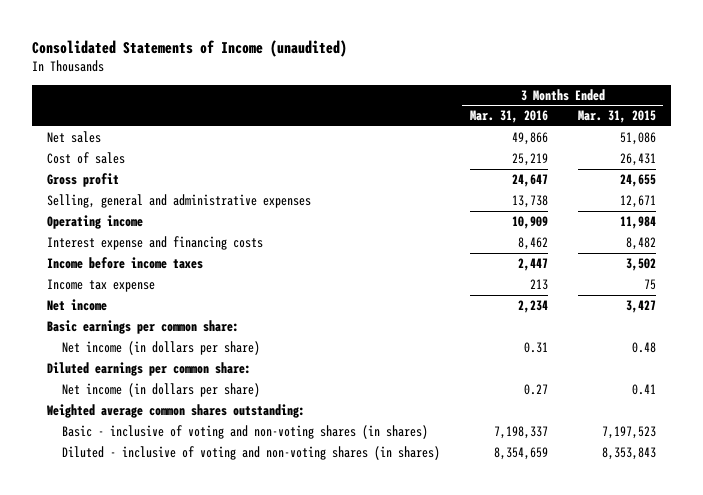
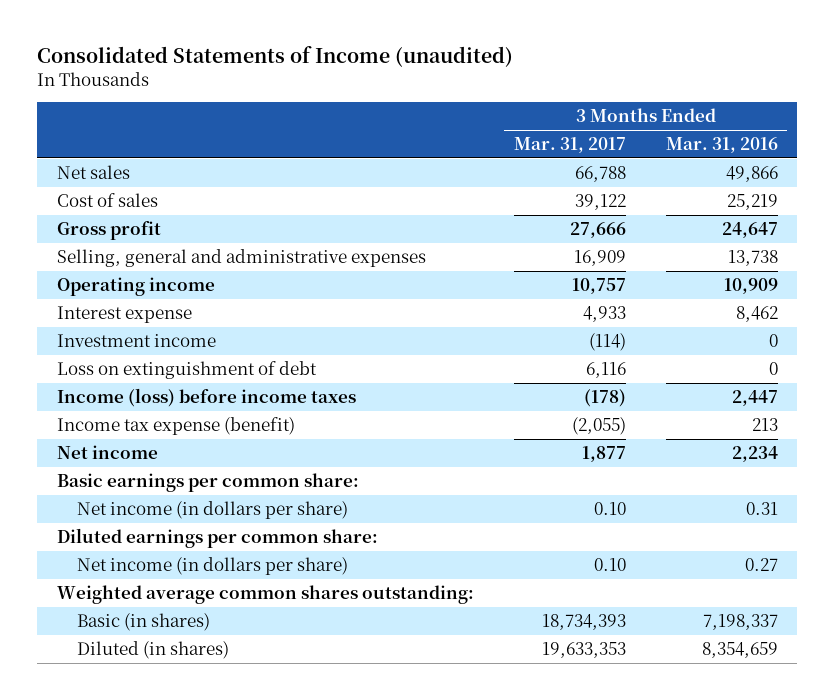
[577,110,656,124] Mar. 31, 2015 -> none
none -> [513,137,626,154] Mar. 31, 2017
[47,235,264,250] Interest expense and financing costs -> [56,305,192,323] Interest expense
none -> [56,333,216,347] Investment income
none -> [56,360,317,379] Loss on extinguishment of debt
[47,256,204,269] Income before income taxes -> [56,387,356,407] Income (loss) before income taxes
[47,278,156,292] Income tax expense -> [56,416,295,435] Income tax expense (benefit)
[61,424,428,439] Basic - inclusive of voting and non-voting shares (in shares) -> [77,612,211,631] Basic (in shares)
[61,445,440,460] Diluted - inclusive of voting and non-voting shares (in shares) -> [77,640,230,659] Diluted (in shares)

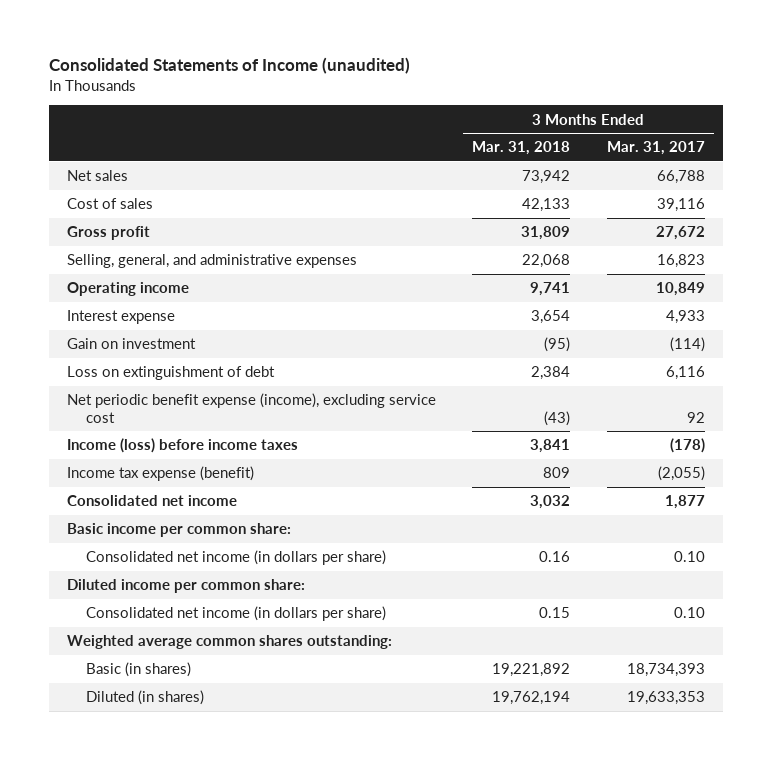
[665,137,778,154] Mar. 31, 2016 -> none
none -> [472,141,571,156] Mar. 31, 2018
[574,193,626,210] 39,122 -> [656,198,705,213] 39,116
[569,221,626,238] 27,666 -> [655,226,705,241] 27,672
[56,248,426,267] Selling, general and administrative expenses -> [67,254,358,269] Selling, general, and administrative expenses
[573,249,626,266] 16,909 -> [656,254,705,269] 16,823
[571,277,626,294] 10,757 -> [655,282,705,297] 10,849
[56,333,216,347] Investment income -> [67,338,197,350] Gain on investment
none -> [67,393,437,423] Net periodic benefit expense (income), excluding service cost
[56,444,158,459] Net income -> [67,495,238,507] Consolidated net income
[56,472,359,492] Basic earnings per common share: -> [67,523,292,538] Basic income per common share:
[77,500,349,519] Net income (in dollars per share) -> [86,550,387,566] Consolidated net income (in dollars per share)
[56,527,378,548] Diluted earnings per common share: -> [67,579,306,594] Diluted income per common share:
[77,556,349,575] Net income (in dollars per share) -> [86,606,387,622] Consolidated net income (in dollars per share)

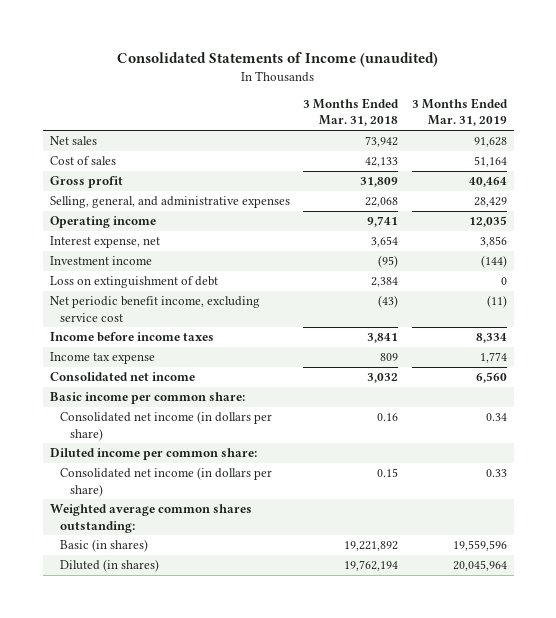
[606,141,705,156] Mar. 31, 2017 -> none
none -> [411,98,508,127] 3 Months Ended Mar. 31, 2019
[67,310,176,325] Interest expense -> [49,236,160,249] Interest expense, net
[67,338,197,350] Gain on investment -> [49,256,152,266] Investment income
[67,393,437,423] Net periodic benefit expense (income), excluding service cost -> [49,296,260,322] Net periodic benefit income, excluding service cost
[67,438,299,454] Income (loss) before income taxes -> [49,332,214,343] Income before income taxes
[67,466,255,482] Income tax expense (benefit) -> [49,352,155,365] Income tax expense

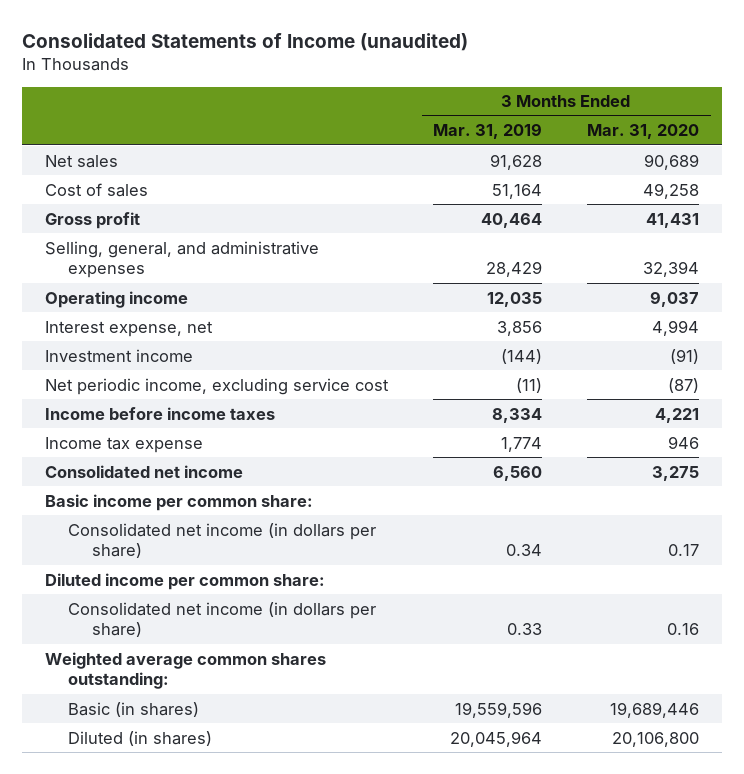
[303,98,400,127] 3 Months Ended Mar. 31, 2018 -> none
none -> [587,124,700,140] Mar. 31, 2020
[49,276,218,289] Loss on extinguishment of debt -> none
[49,296,260,322] Net periodic benefit income, excluding service cost -> [45,377,390,395] Net periodic income, excluding service cost

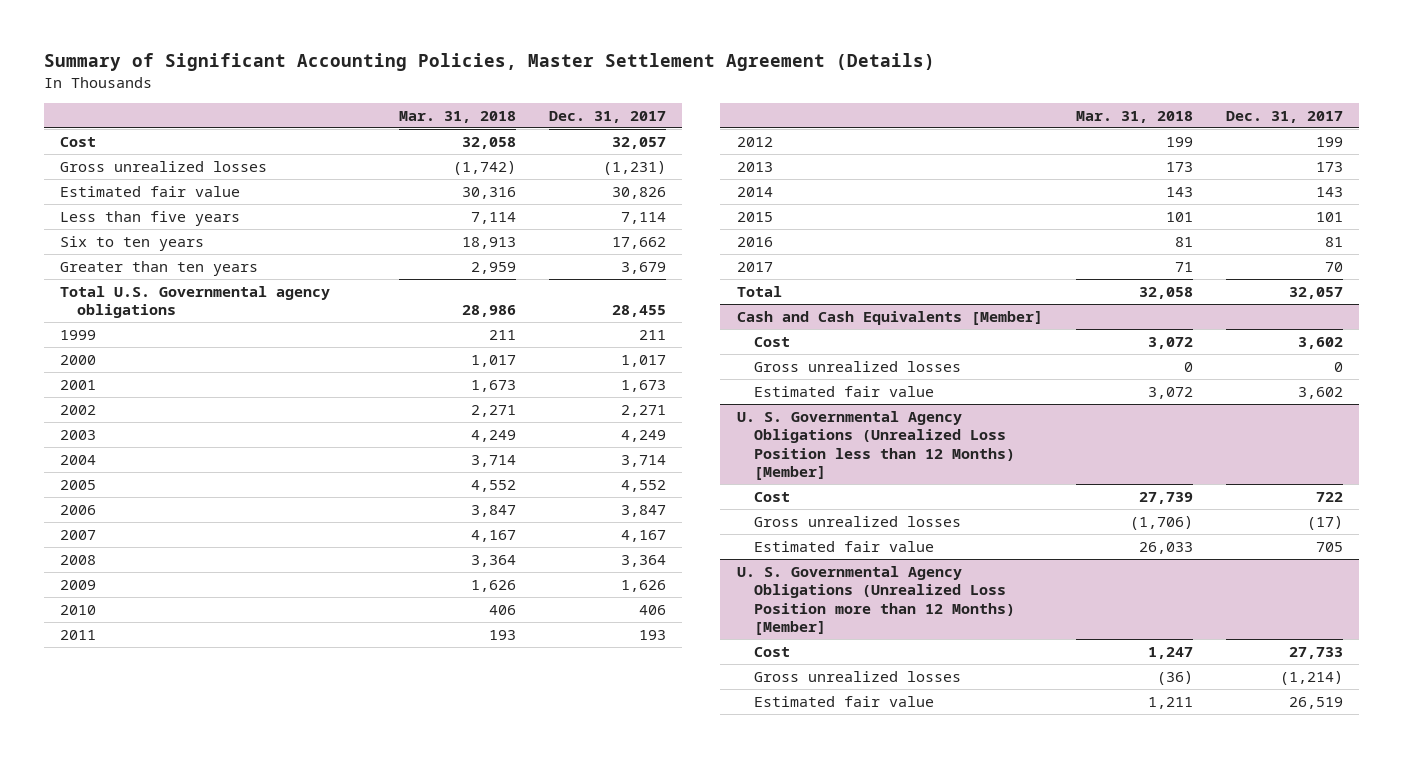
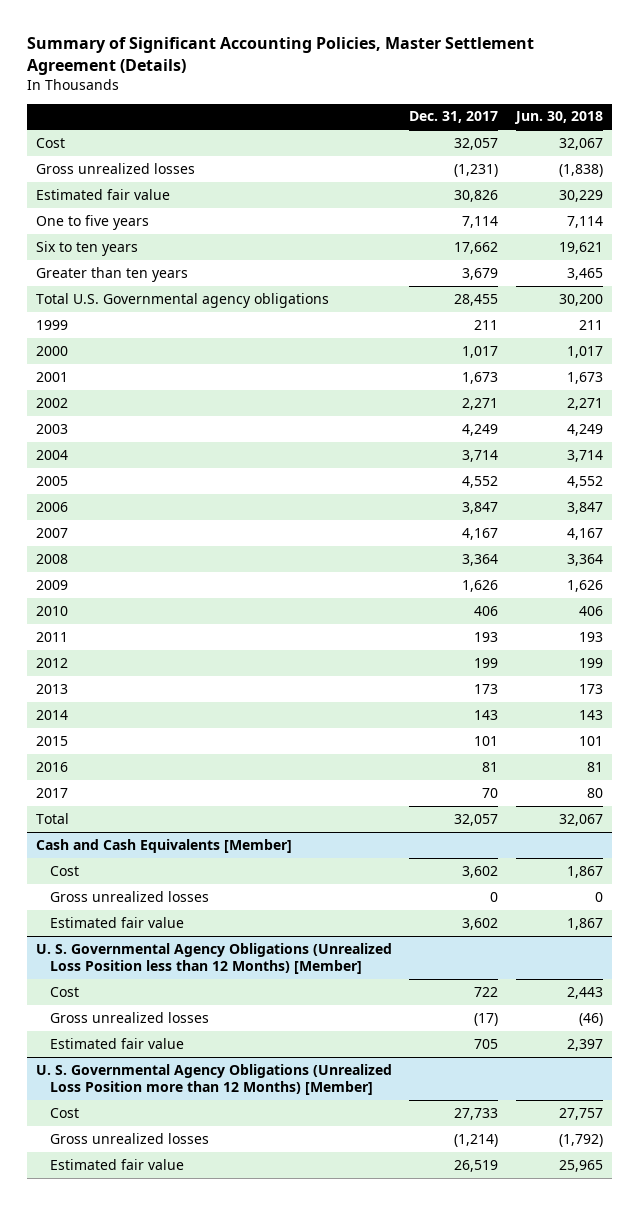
[398,110,516,123] Mar. 31, 2018 -> none
none -> [513,111,603,125] Jun. 30, 2018
[59,210,240,226] Less than five years -> [35,214,149,230] One to five years

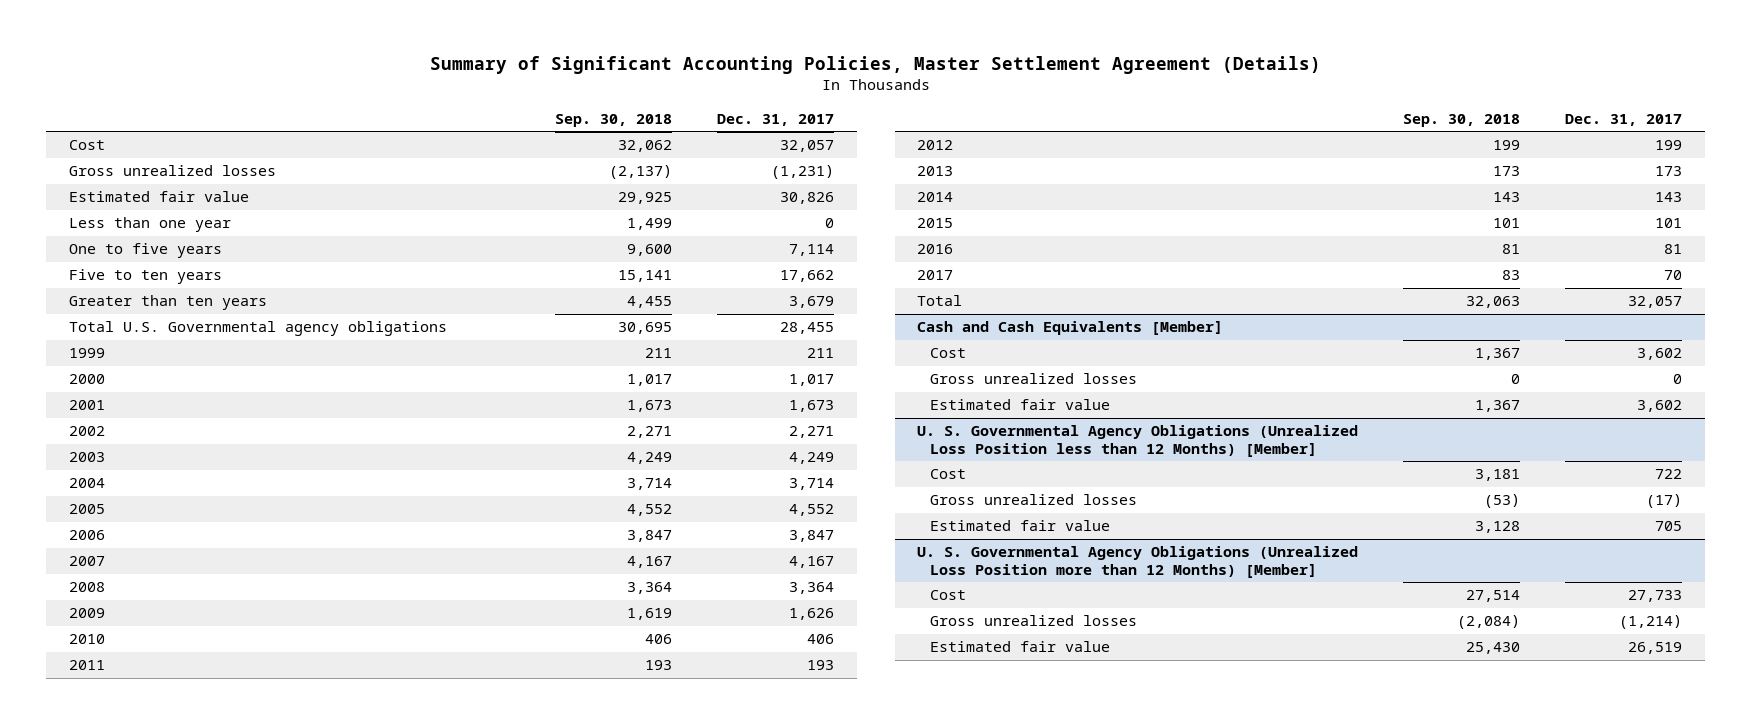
[513,111,603,125] Jun. 30, 2018 -> none
none -> [555,113,673,127] Sep. 30, 2018
none -> [68,217,231,233] Less than one year
[35,240,138,256] Six to ten years -> [68,269,222,285] Five to ten years

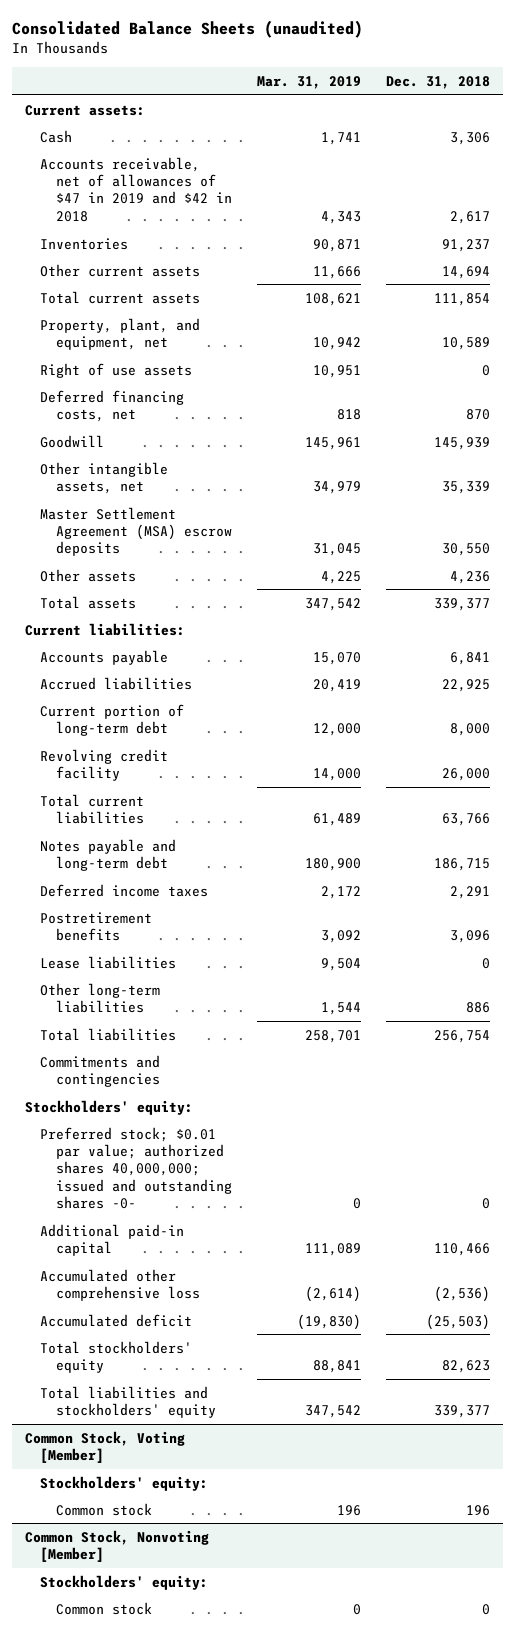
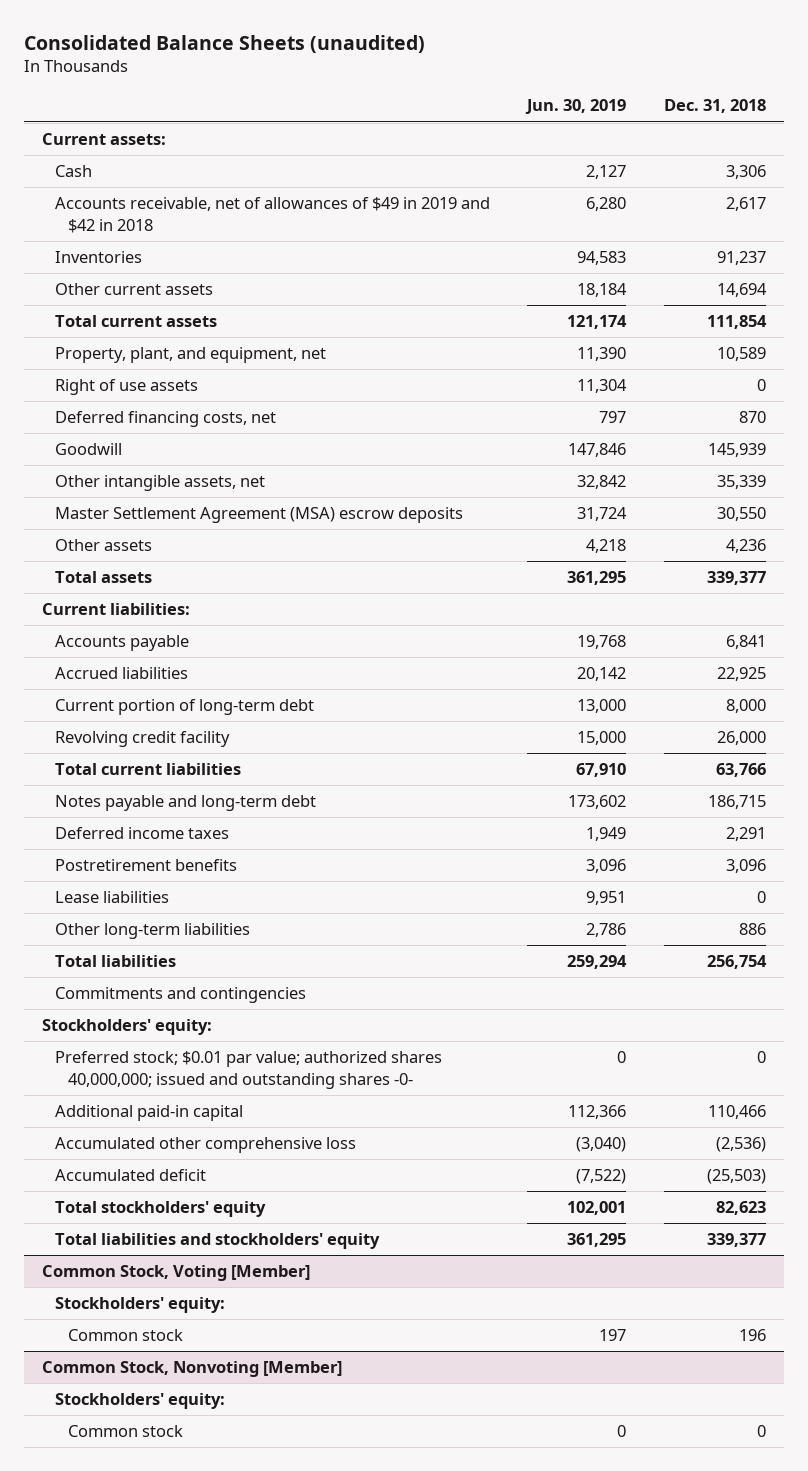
[257,75,362,89] Mar. 31, 2019 -> none
none -> [525,99,627,115] Jun. 30, 2019
[40,156,233,222] Accounts receivable, net of allowances of $47 in 2019 and $42 in 2018 -> [55,197,491,233] Accounts receivable, net of allowances of $49 in 2019 and $42 in 2018

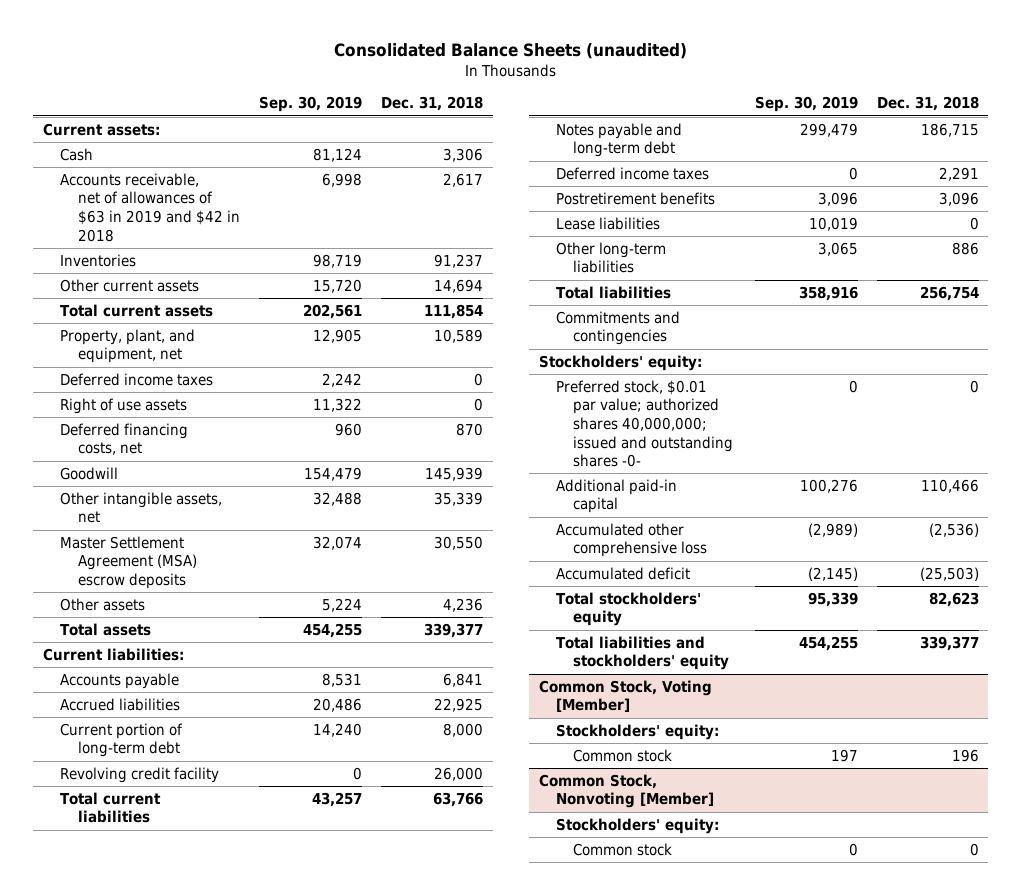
[525,99,627,115] Jun. 30, 2019 -> none
none -> [258,96,362,113] Sep. 30, 2019
[55,197,491,233] Accounts receivable, net of allowances of $49 in 2019 and $42 in 2018 -> [60,172,240,242] Accounts receivable, net of allowances of $63 in 2019 and $42 in 2018
none -> [60,372,214,386] Deferred income taxes
[55,1051,443,1089] Preferred stock; $0.01 par value; authorized shares 40,000,000; issued and outstanding shares -0- -> [556,379,734,468] Preferred stock, $0.01 par value; authorized shares 40,000,000; issued and outstanding shares -0-

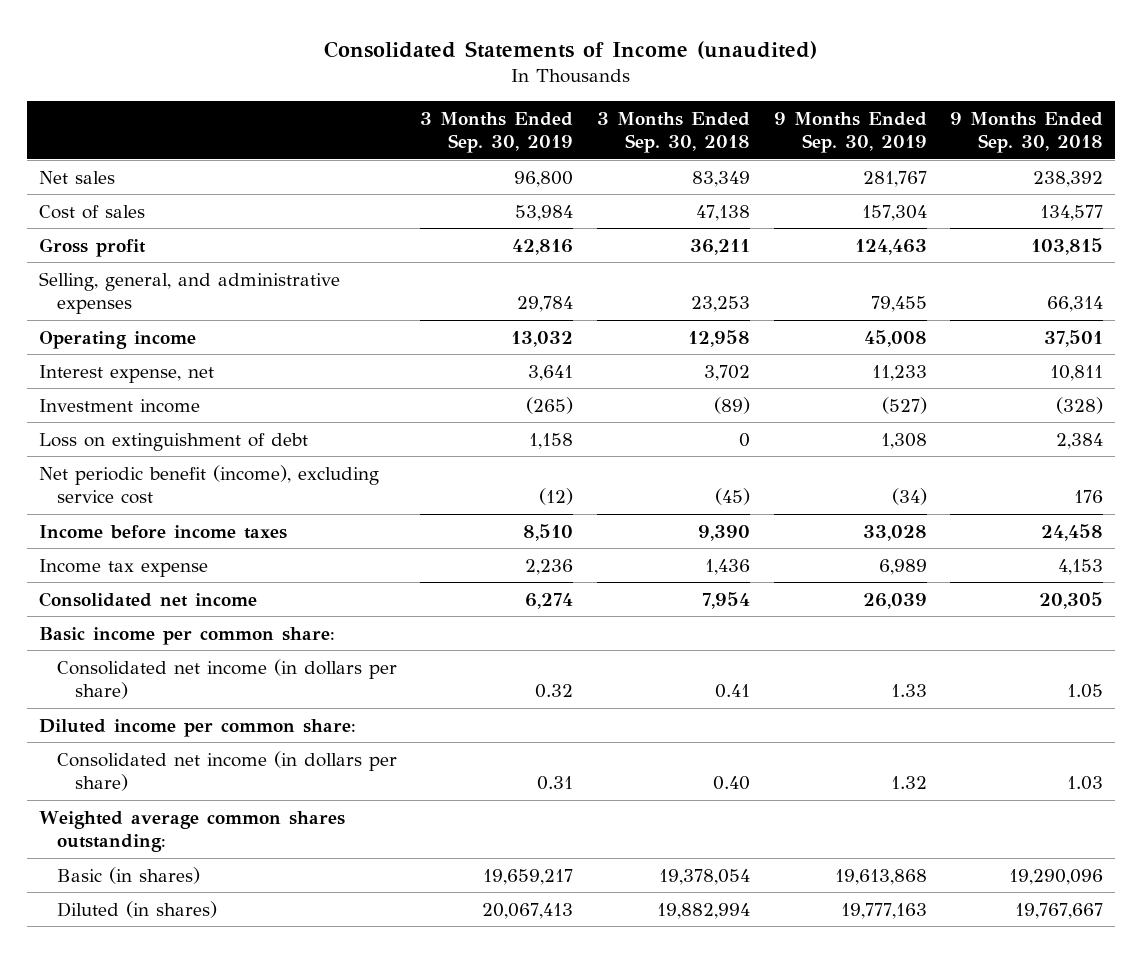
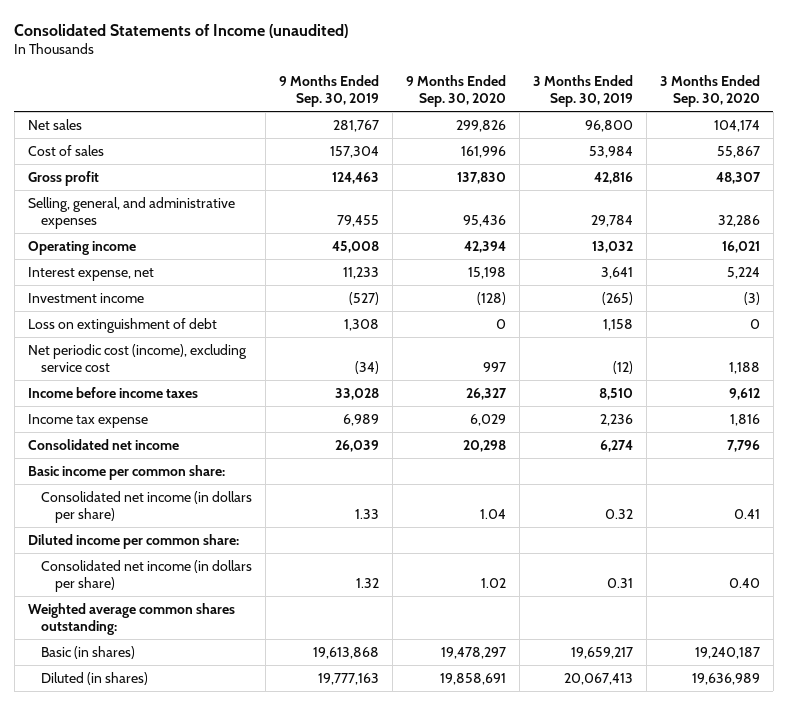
[597,112,751,154] 3 Months Ended Sep. 30, 2018 -> none
[950,112,1104,154] 9 Months Ended Sep. 30, 2018 -> none
none -> [406,75,507,108] 9 Months Ended Sep. 30, 2020
none -> [659,75,760,108] 3 Months Ended Sep. 30, 2020
[38,464,379,504] Net periodic benefit (income), excluding service cost -> [27,343,247,372] Net periodic cost (income), excluding service cost

